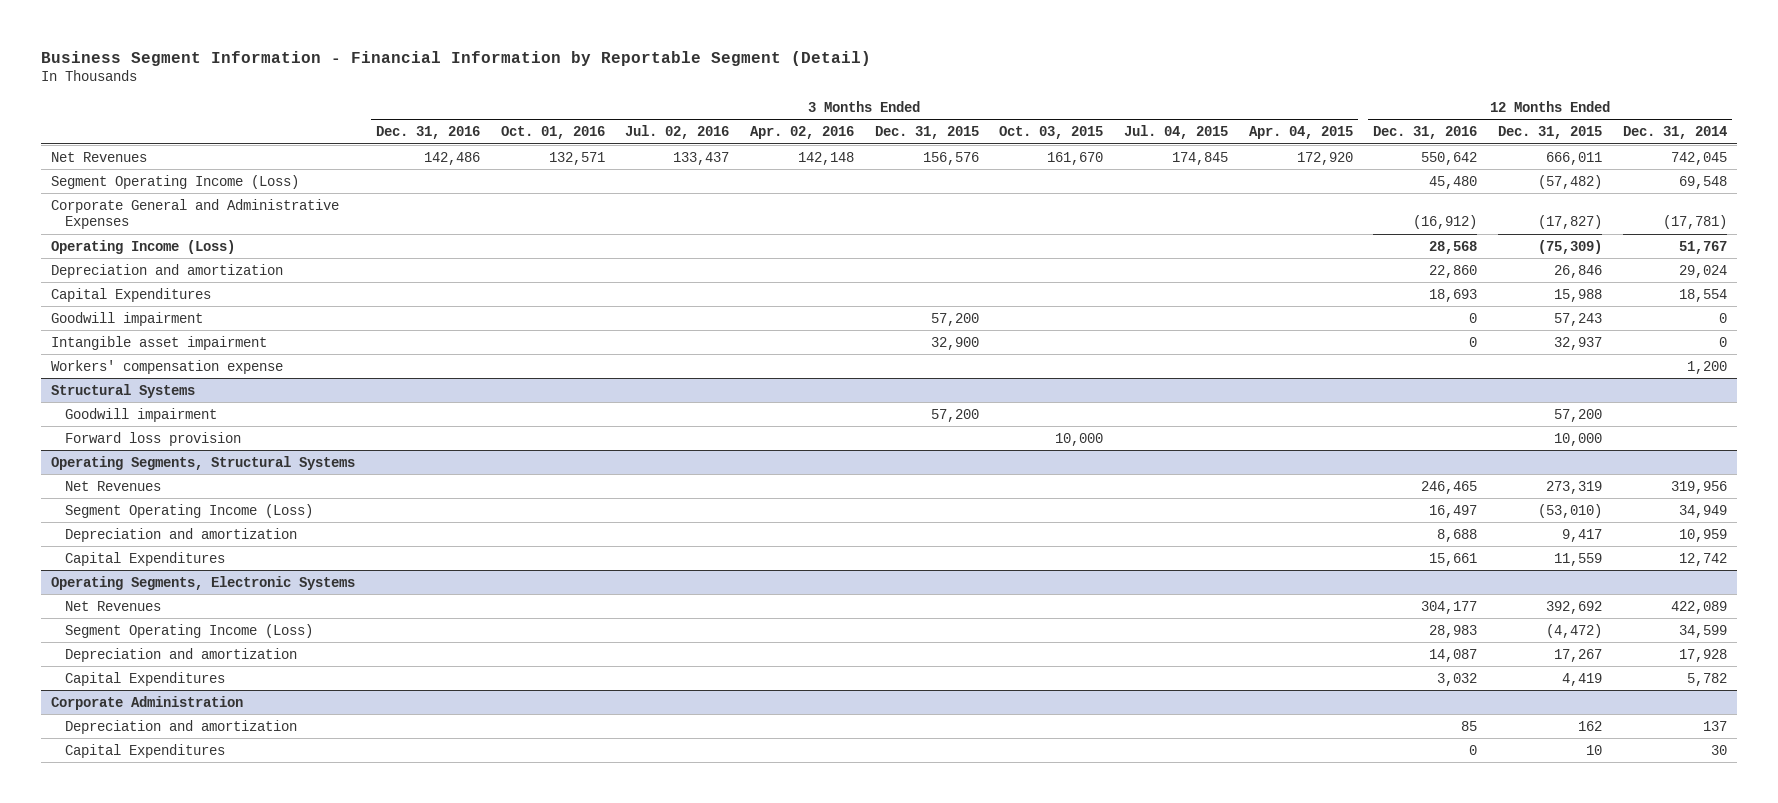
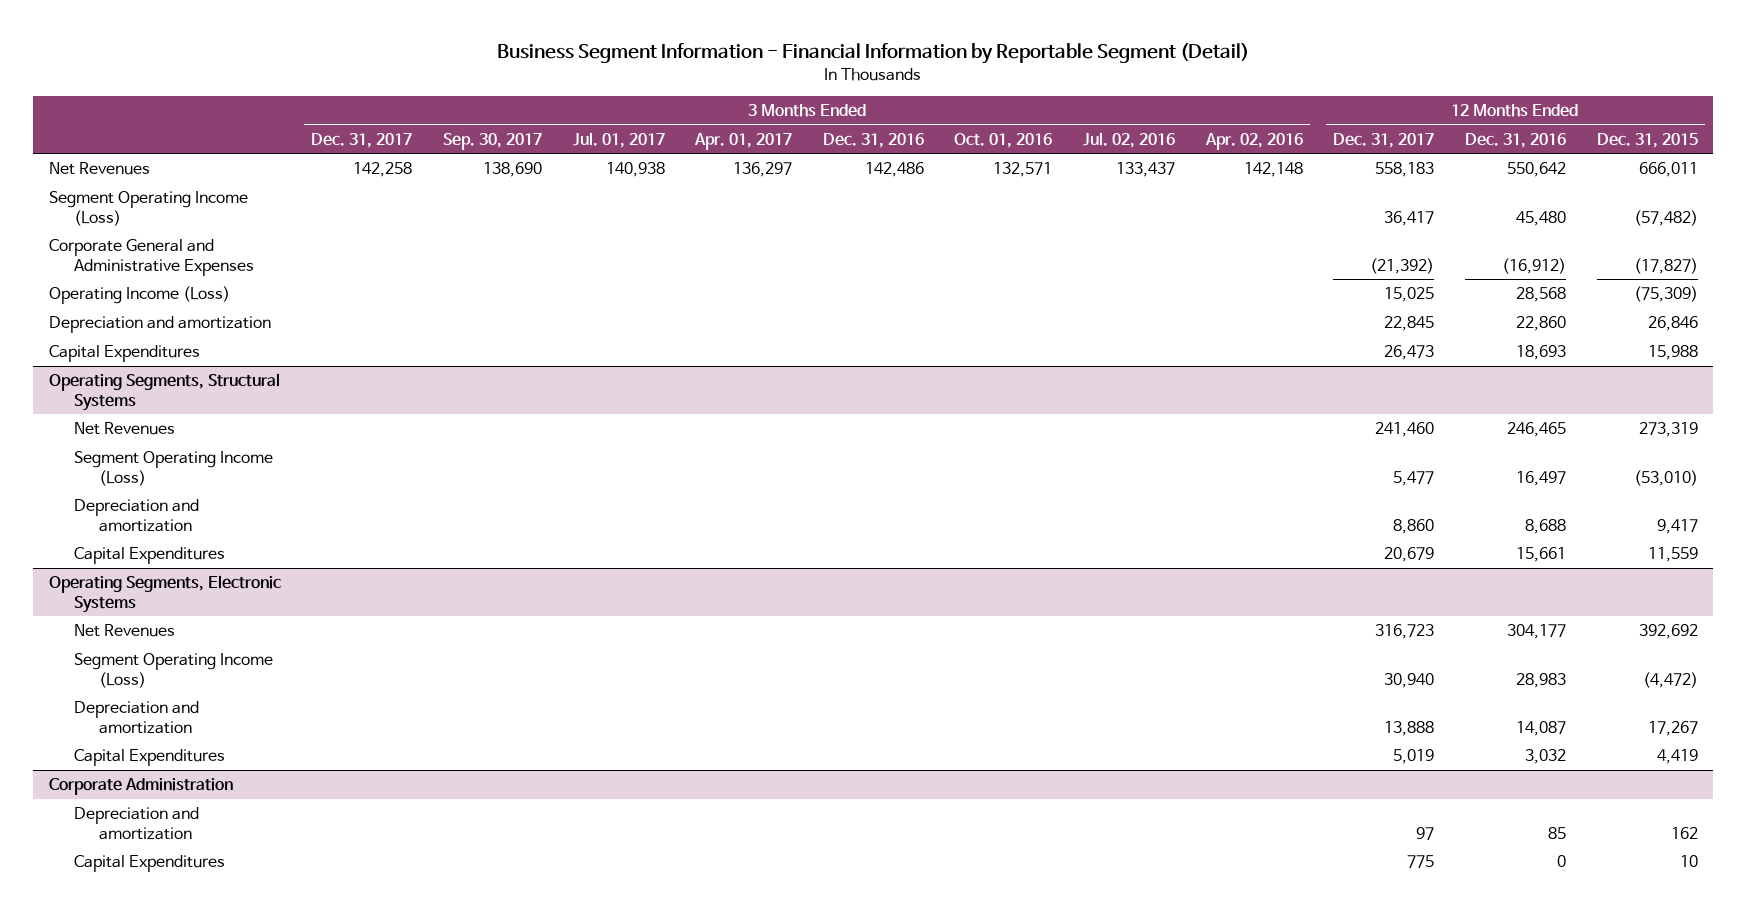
[874,126,979,140] Dec. 31, 2015 -> none
[999,126,1104,140] Oct. 03, 2015 -> none
[1124,125,1229,140] Jul. 04, 2015 -> none
[1248,126,1353,140] Apr. 04, 2015 -> none
[1622,126,1727,140] Dec. 31, 2014 -> none
none -> [311,132,413,148] Dec. 31, 2017
none -> [442,132,542,150] Sep. 30, 2017
none -> [572,131,665,148] Jul. 01, 2017
none -> [694,132,793,150] Apr. 01, 2017
none -> [1333,132,1435,148] Dec. 31, 2017
[51,311,204,326] Goodwill impairment -> none
[51,335,268,350] Intangible asset impairment -> none
[51,359,284,374] Workers' compensation expense -> none
[51,383,196,398] Structural Systems -> none
[64,407,217,422] Goodwill impairment -> none
[64,431,241,446] Forward loss provision -> none

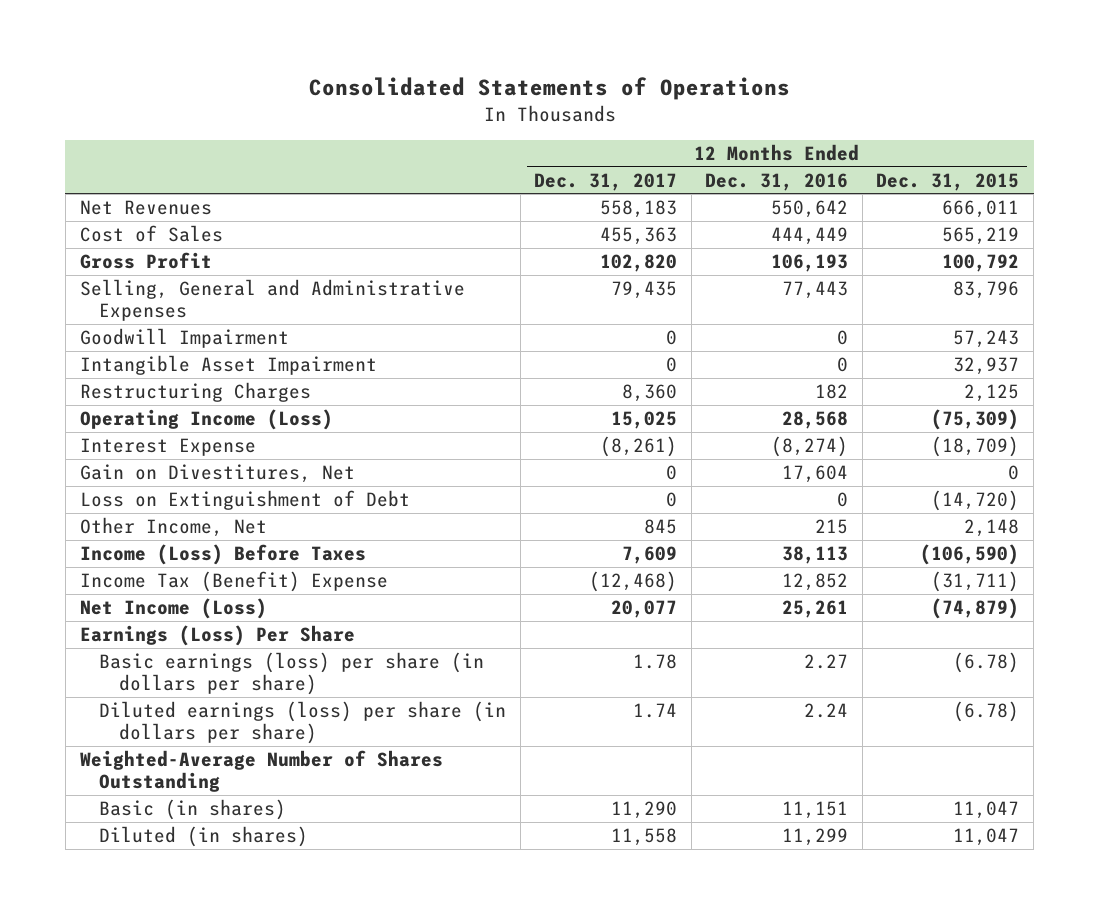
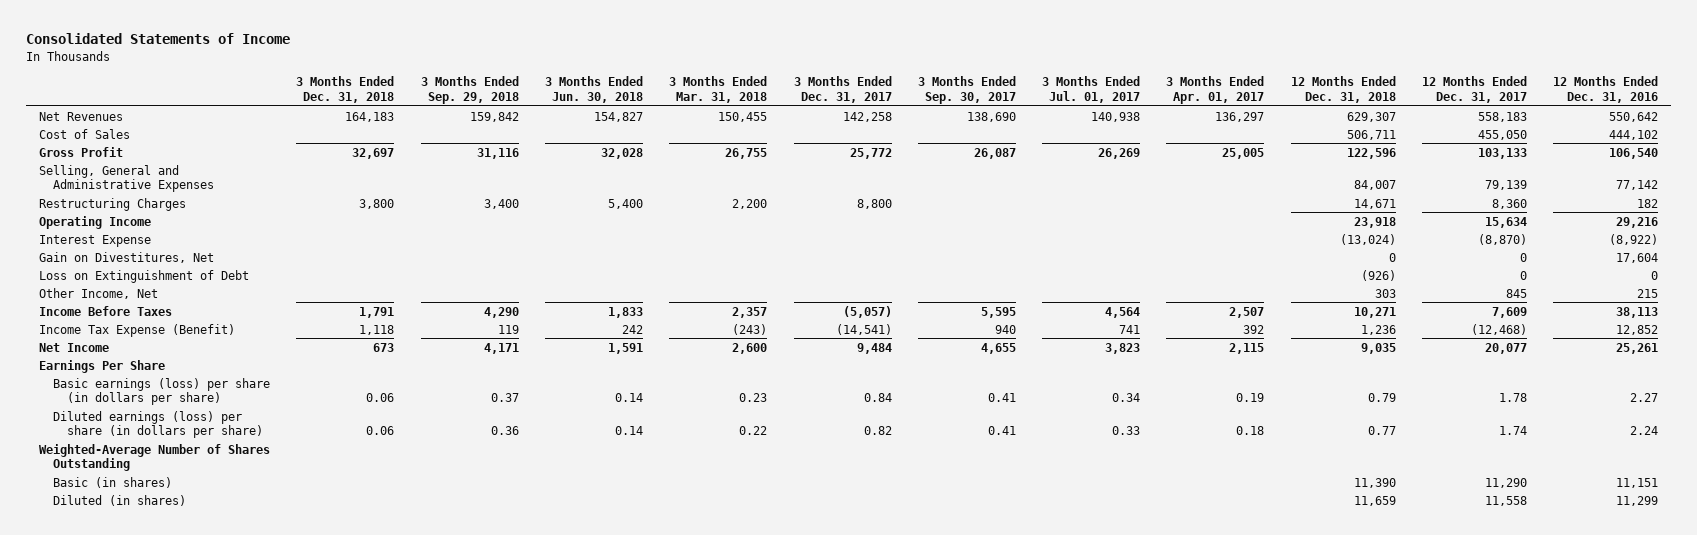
[308,77,790,101] Consolidated Statements of Operations -> [25,33,290,45] Consolidated Statements of Income
[876,172,1020,191] Dec. 31, 2015 -> none
none -> [296,76,395,104] 3 Months Ended Dec. 31, 2018
none -> [420,76,519,105] 3 Months Ended Sep. 29, 2018
none -> [545,76,644,104] 3 Months Ended Jun. 30, 2018
none -> [669,76,768,104] 3 Months Ended Mar. 31, 2018
none -> [793,76,892,104] 3 Months Ended Dec. 31, 2017
none -> [917,76,1016,105] 3 Months Ended Sep. 30, 2017
none -> [1042,76,1141,104] 3 Months Ended Jul. 01, 2017
none -> [1166,76,1265,105] 3 Months Ended Apr. 01, 2017
none -> [1290,76,1396,104] 12 Months Ended Dec. 31, 2018
[79,328,289,349] Goodwill Impairment -> none
[79,355,377,376] Intangible Asset Impairment -> none
[600,227,678,246] 455,363 -> [1478,129,1528,140] 455,050
[771,227,849,246] 444,449 -> [1609,129,1659,140] 444,102
[600,254,678,273] 102,820 -> [1478,147,1528,159] 103,133
[771,254,849,273] 106,193 -> [1609,147,1659,159] 106,540
[611,281,678,300] 79,435 -> [1485,180,1528,191] 79,139
[782,281,849,300] 77,443 -> [1616,180,1659,191] 77,142
[79,409,333,431] Operating Income (Loss) -> [38,215,151,229] Operating Income
[611,411,678,430] 15,025 -> [1485,216,1528,228] 15,634
[782,411,849,430] 28,568 -> [1616,216,1659,228] 29,216
[600,436,678,458] (8,261) -> [1478,233,1528,245] (8,870)
[771,436,849,458] (8,274) -> [1609,233,1659,245] (8,922)
[79,544,366,566] Income (Loss) Before Taxes -> [38,305,172,316] Income Before Taxes
[79,571,388,593] Income Tax (Benefit) Expense -> [38,323,235,337] Income Tax Expense (Benefit)
[79,598,267,620] Net Income (Loss) -> [38,342,109,352] Net Income
[79,625,355,647] Earnings (Loss) Per Share -> [38,359,165,373] Earnings Per Share

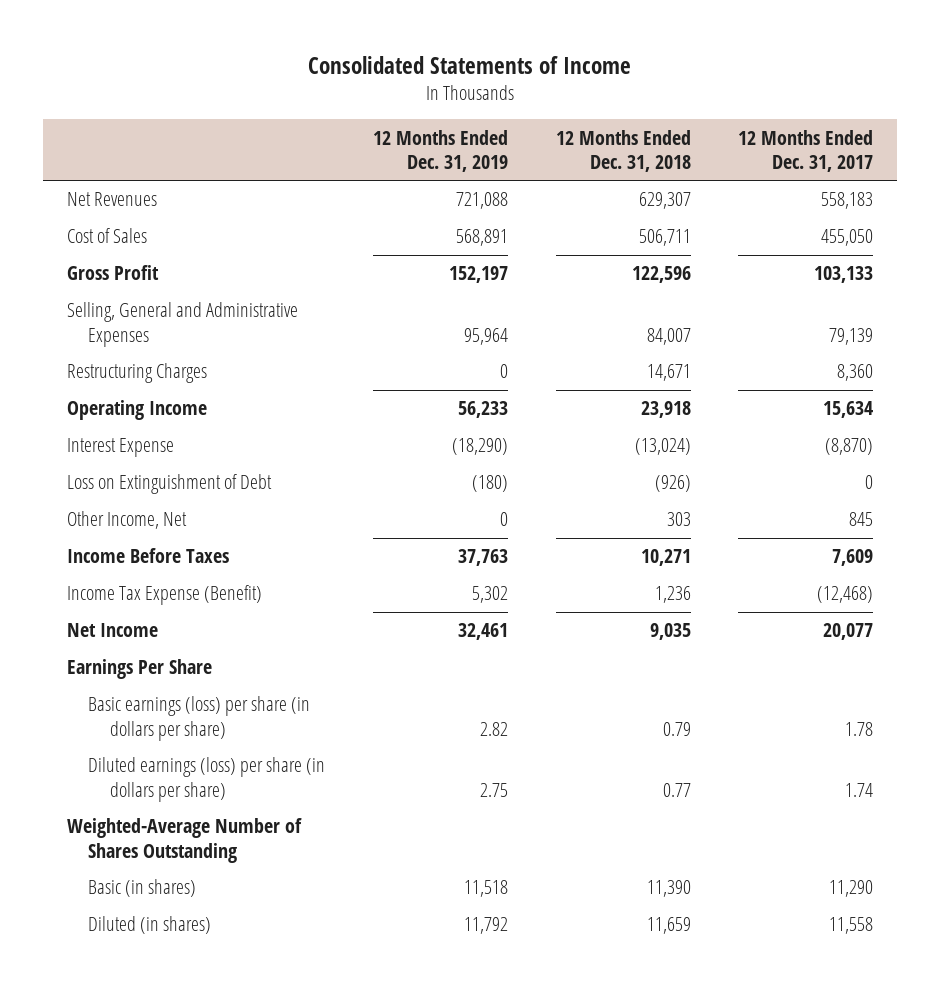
[296,76,395,104] 3 Months Ended Dec. 31, 2018 -> none
[420,76,519,105] 3 Months Ended Sep. 29, 2018 -> none
[545,76,644,104] 3 Months Ended Jun. 30, 2018 -> none
[669,76,768,104] 3 Months Ended Mar. 31, 2018 -> none
[793,76,892,104] 3 Months Ended Dec. 31, 2017 -> none
[917,76,1016,105] 3 Months Ended Sep. 30, 2017 -> none
[1042,76,1141,104] 3 Months Ended Jul. 01, 2017 -> none
[1166,76,1265,105] 3 Months Ended Apr. 01, 2017 -> none
[1553,76,1659,104] 12 Months Ended Dec. 31, 2016 -> none
none -> [373,129,509,172] 12 Months Ended Dec. 31, 2019
[38,251,214,263] Gain on Divestitures, Net -> none

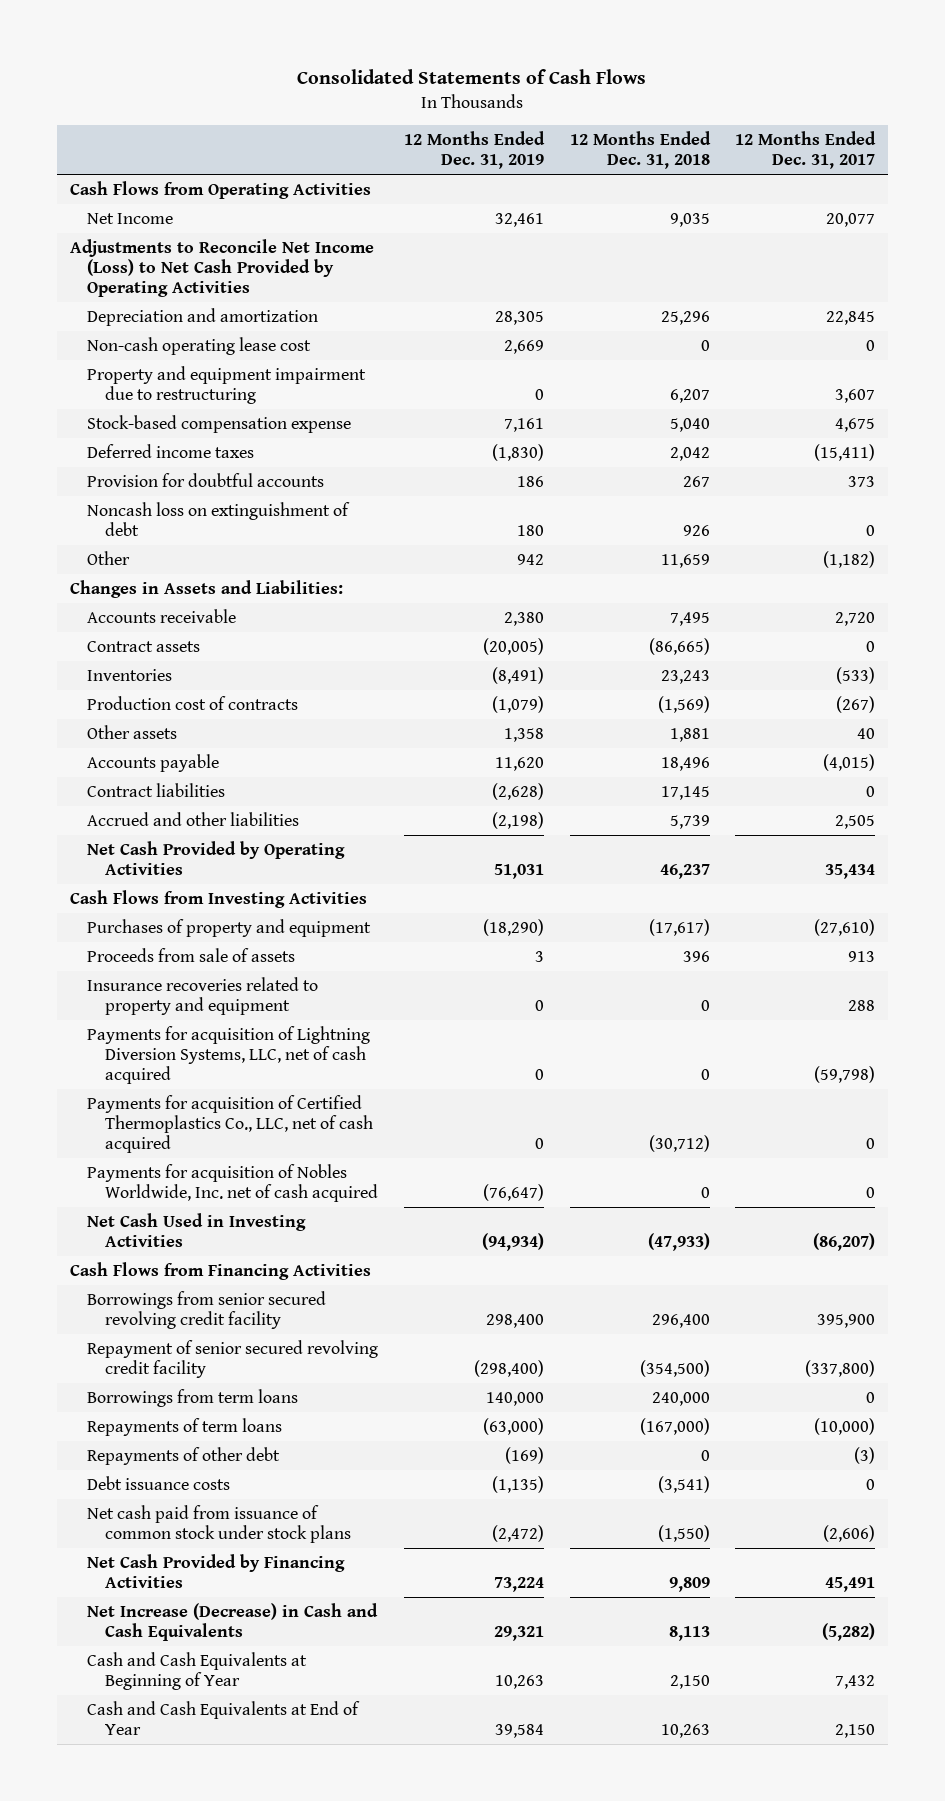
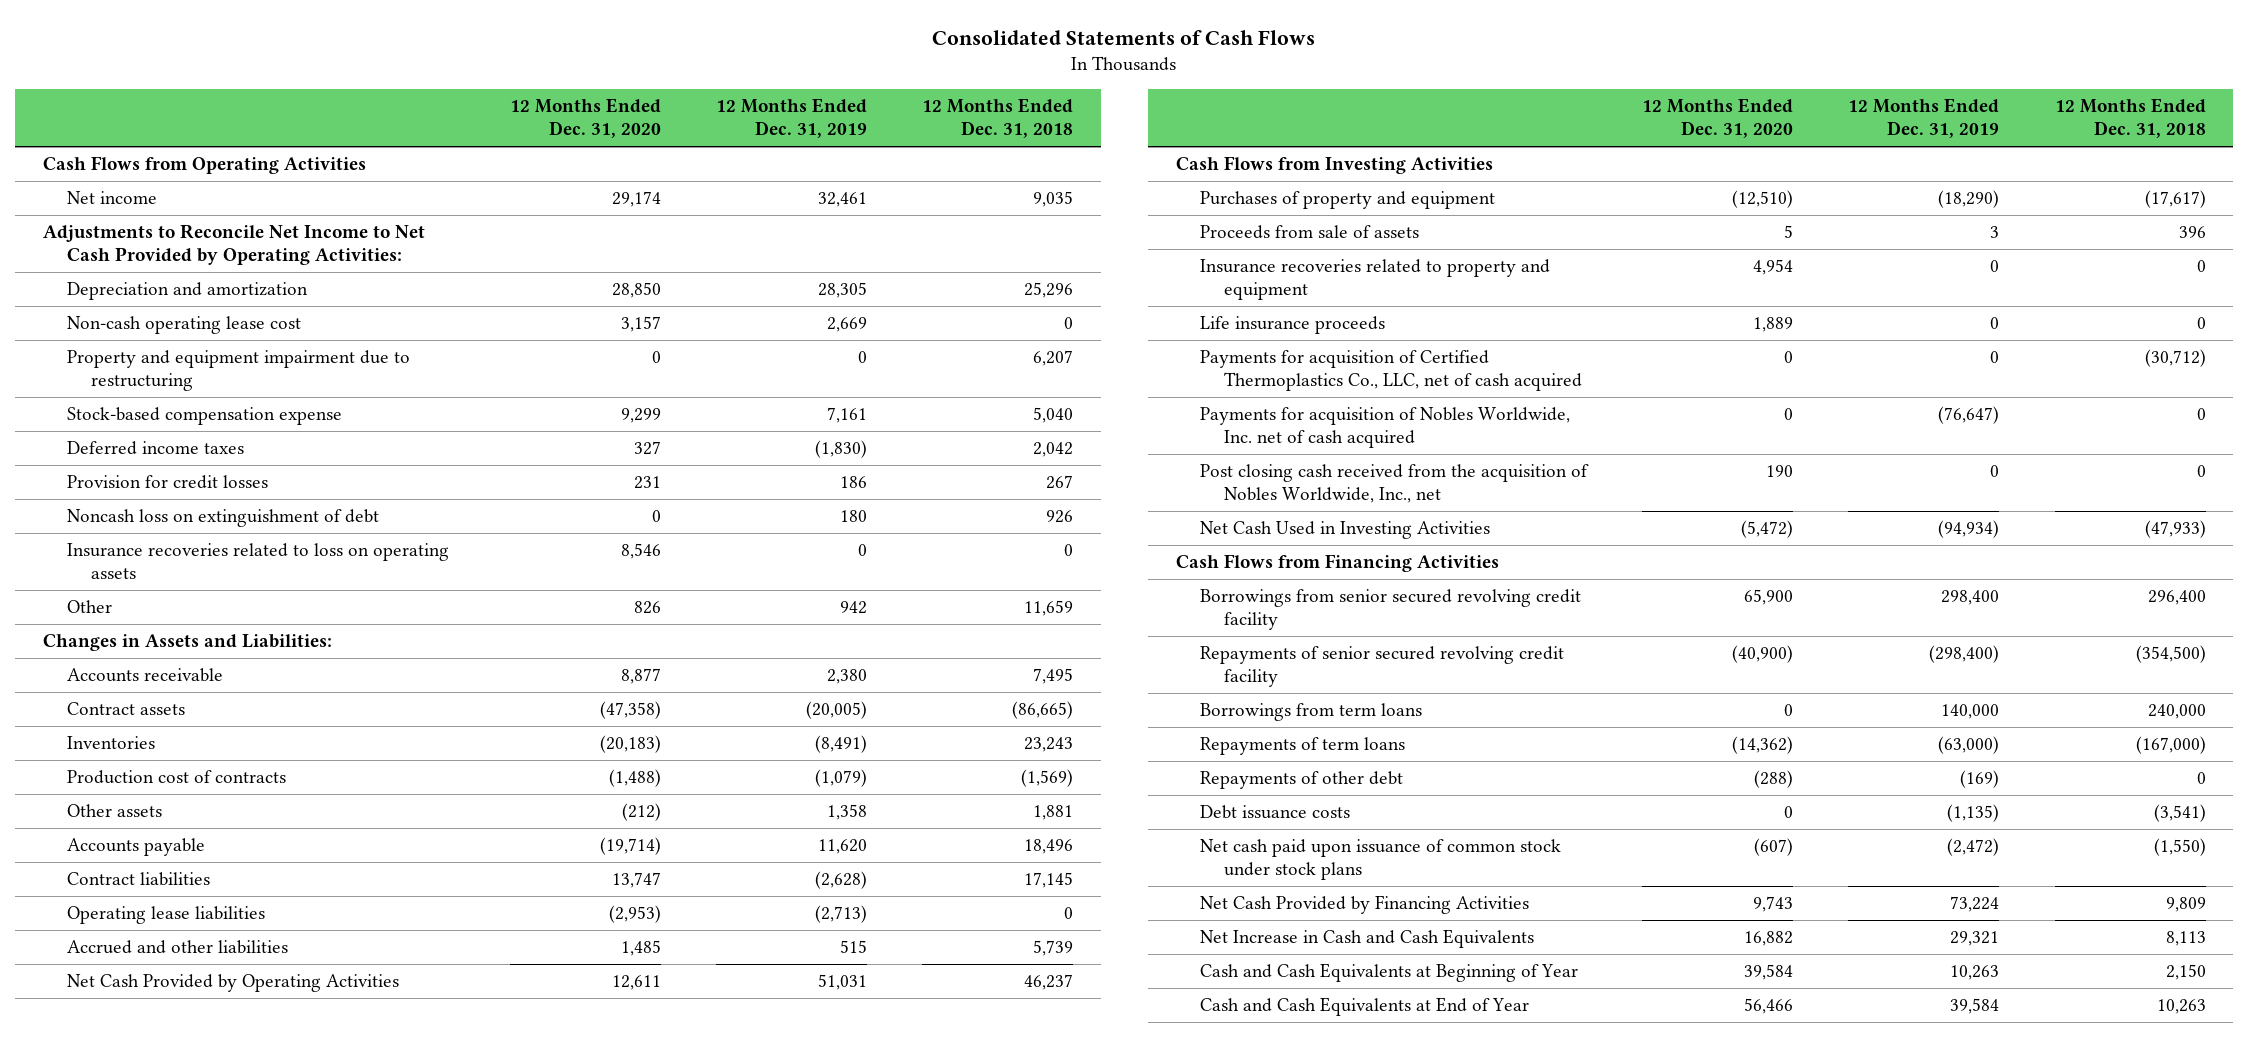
[735,131,877,170] 12 Months Ended Dec. 31, 2017 -> none
none -> [509,98,661,139] 12 Months Ended Dec. 31, 2020
[87,212,174,224] Net Income -> [67,191,158,205] Net income
[69,238,374,298] Adjustments to Reconcile Net Income (Loss) to Net Cash Provided by Operating Activities -> [43,224,426,266] Adjustments to Reconcile Net Income to Net Cash Provided by Operating Activities:
[87,472,325,487] Provision for doubtful accounts -> [67,475,269,490] Provision for credit losses
none -> [67,543,450,580] Insurance recoveries related to loss on operating assets
none -> [67,906,266,925] Operating lease liabilities
[491,811,544,829] (2,198) -> [839,940,867,954] 515
[87,1025,371,1085] Payments for acquisition of Lightning Diversion Systems, LLC, net of cash acquired -> none
none -> [1199,316,1385,335] Life insurance proceeds
none -> [1199,464,1589,504] Post closing cash received from the acquisition of Nobles Worldwide, Inc., net
[87,1339,379,1379] Repayment of senior secured revolving credit facility -> [1199,646,1564,688] Repayments of senior secured revolving credit facility
[87,1504,351,1544] Net cash paid from issuance of common stock under stock plans -> [1199,839,1561,881] Net cash paid upon issuance of common stock under stock plans
[87,1602,379,1642] Net Increase (Decrease) in Cash and Cash Equivalents -> [1199,929,1534,949] Net Increase in Cash and Cash Equivalents

